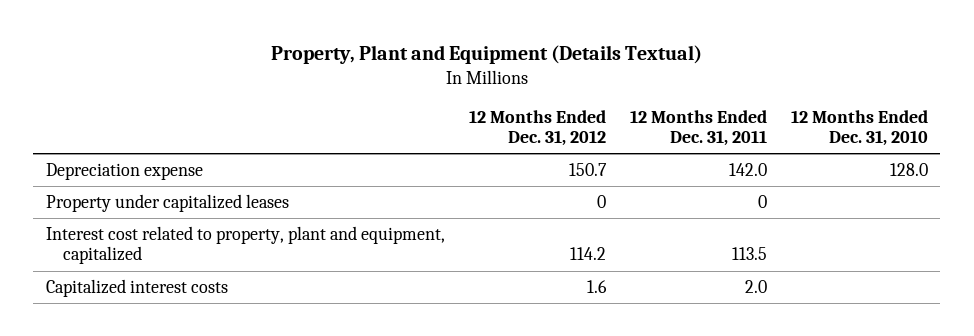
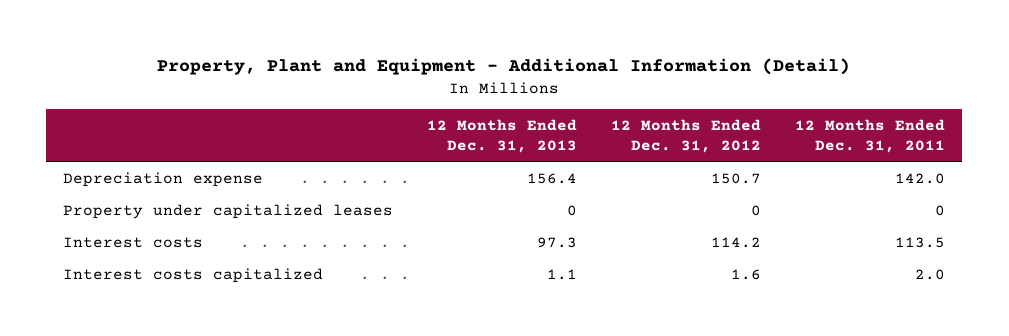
[270,45,702,65] Property, Plant and Equipment (Details Textual) -> [157,58,851,76] Property, Plant and Equipment - Additional Information (Detail)
[791,109,929,147] 12 Months Ended Dec. 31, 2010 -> none
none -> [427,118,578,153] 12 Months Ended Dec. 31, 2013
[45,225,445,265] Interest cost related to property, plant and equipment, capitalized -> [63,236,204,248] Interest costs
[45,278,228,297] Capitalized interest costs -> [63,267,324,283] Interest costs capitalized

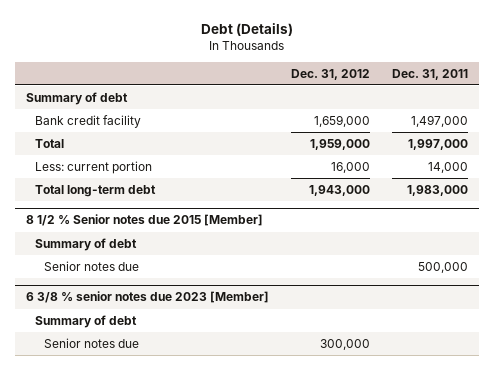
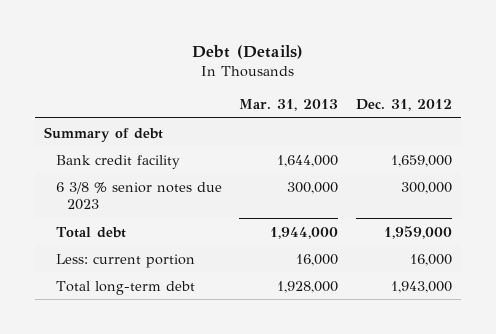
[391,68,468,80] Dec. 31, 2011 -> none
none -> [239,98,339,111] Mar. 31, 2013
none -> [55,181,222,211] 6 3/8 % senior notes due 2023
[34,138,64,148] Total -> [55,226,126,238] Total debt
[26,214,264,227] 8 1/2 % Senior notes due 2015 [Member] -> none
[34,237,137,251] Summary of debt -> none
[43,260,139,271] Senior notes due -> none
[26,291,270,304] 6 3/8 % senior notes due 2023 [Member] -> none
[34,314,137,328] Summary of debt -> none
[43,337,139,348] Senior notes due -> none

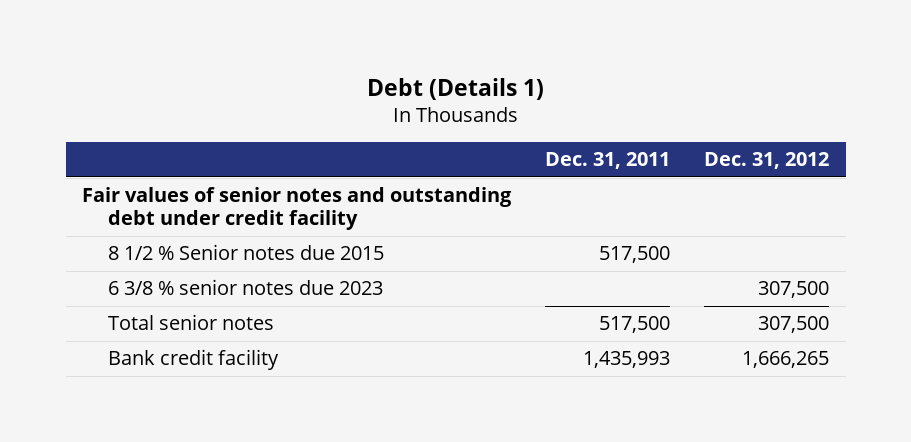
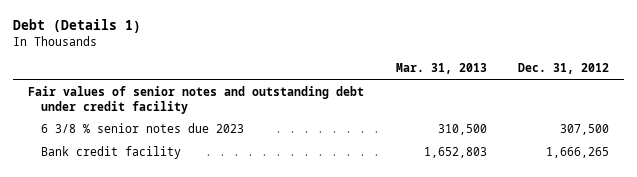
[545,152,671,170] Dec. 31, 2011 -> none
none -> [395,63,487,75] Mar. 31, 2013
[107,244,384,261] 8 1/2 % Senior notes due 2015 -> none
[107,314,274,331] Total senior notes -> none

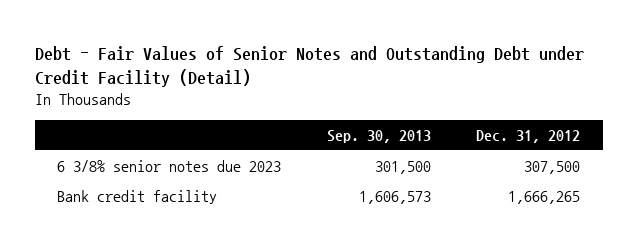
[12,19,141,34] Debt (Details 1) -> [34,45,584,88] Debt - Fair Values of Senior Notes and Outstanding Debt under Credit Facility (Detail)
[395,63,487,75] Mar. 31, 2013 -> none
none -> [326,129,431,143] Sep. 30, 2013
[28,86,365,114] Fair values of senior notes and outstanding debt under credit facility -> none
[41,123,245,134] 6 3/8 % senior notes due 2023 -> [57,160,282,173] 6 3/8% senior notes due 2023

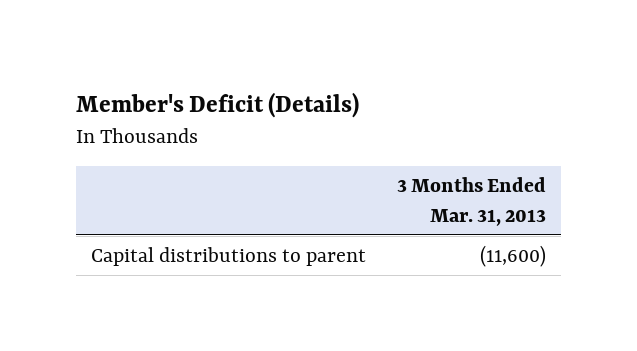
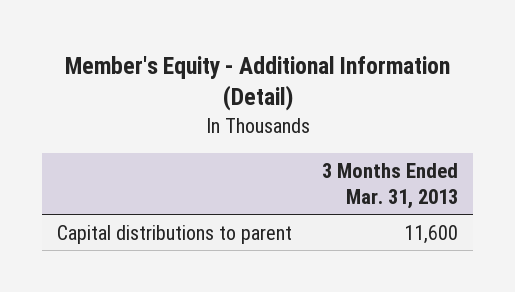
[76,91,360,118] Member's Deficit (Details) -> [64,55,450,112] Member's Equity - Additional Information (Detail)
[479,245,546,268] (11,600) -> [404,224,459,244] 11,600

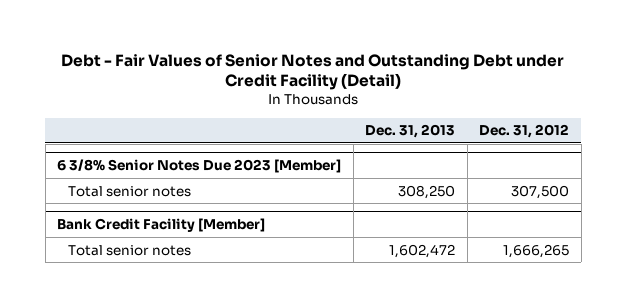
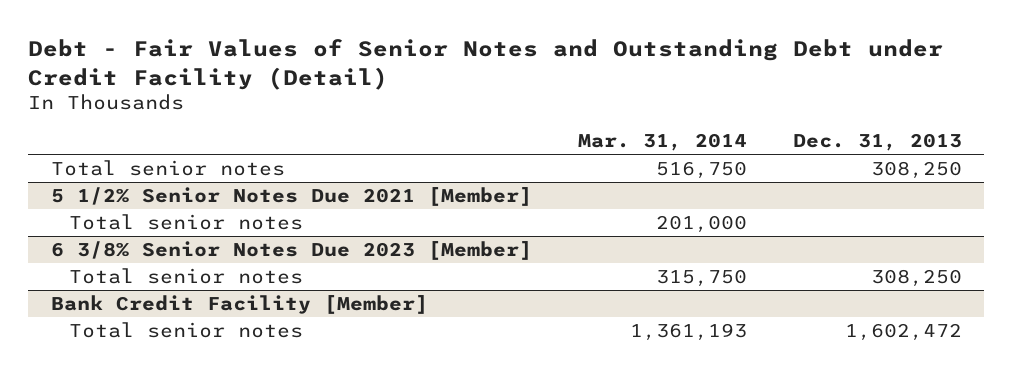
[479,124,570,139] Dec. 31, 2012 -> none
none -> [577,133,747,152] Mar. 31, 2014
none -> [50,159,285,176] Total senior notes
none -> [50,186,532,206] 5 1/2% Senior Notes Due 2021 [Member]
none -> [69,213,304,230] Total senior notes

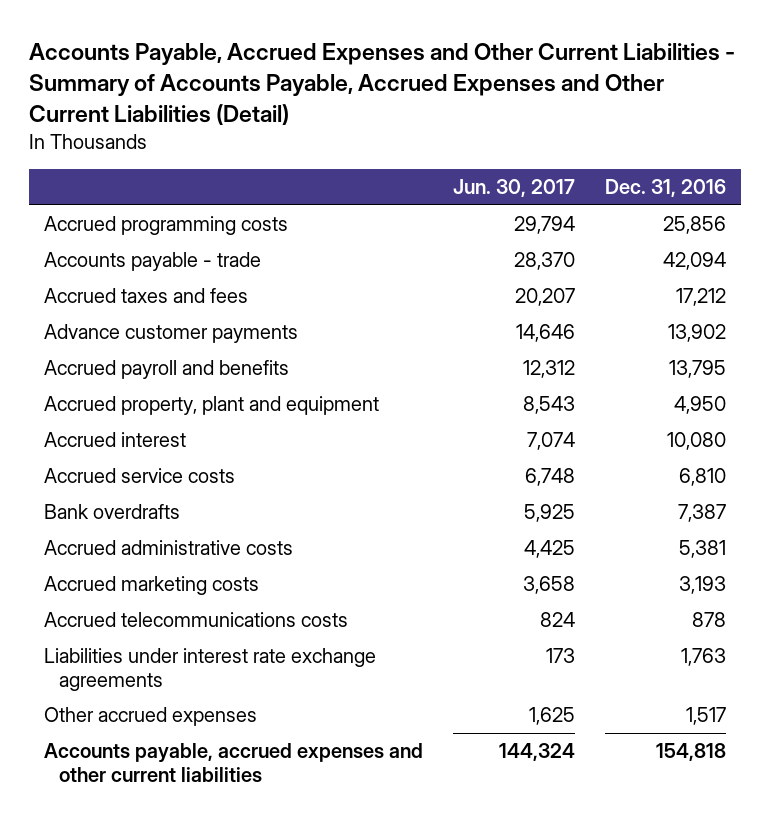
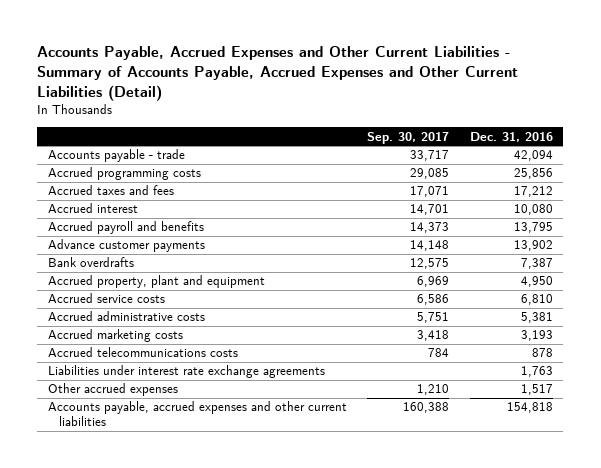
[452,179,575,198] Jun. 30, 2017 -> none
none -> [367,131,450,144] Sep. 30, 2017
[43,216,288,236] Accrued programming costs -> [47,167,201,181] Accrued programming costs
[43,432,186,448] Accrued interest -> [47,203,138,214] Accrued interest
[43,324,298,344] Advance customer payments -> [47,239,205,253] Advance customer payments
[43,504,180,520] Bank overdrafts -> [47,257,134,268] Bank overdrafts

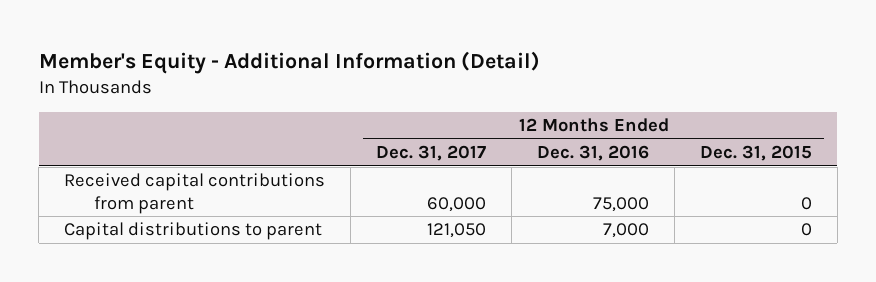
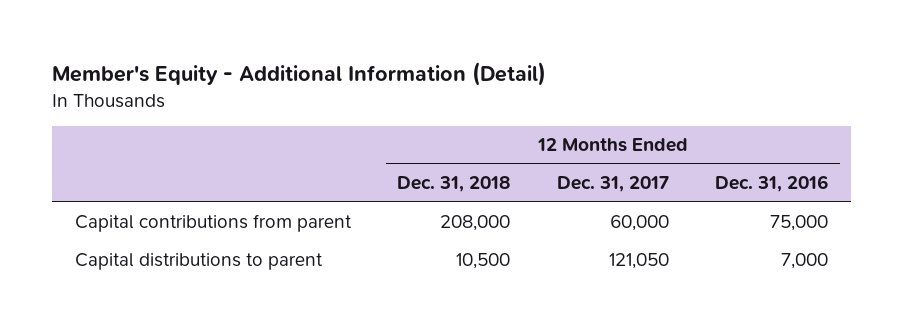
[699,145,812,162] Dec. 31, 2015 -> none
none -> [397,176,511,193] Dec. 31, 2018
[64,173,326,214] Received capital contributions from parent -> [75,214,353,233] Capital contributions from parent

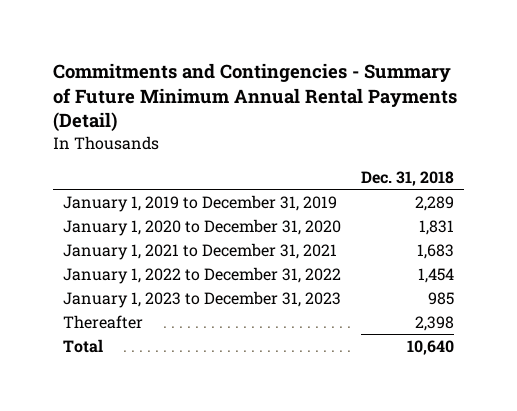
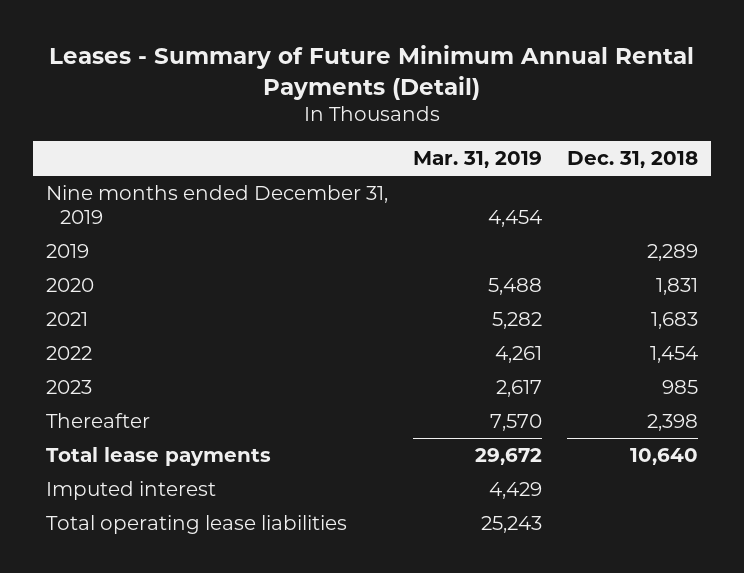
[53,62,458,133] Commitments and Contingencies - Summary of Future Minimum Annual Rental Payments (Detail) -> [49,44,695,100] Leases - Summary of Future Minimum Annual Rental Payments (Detail)
none -> [413,150,543,168] Mar. 31, 2019
none -> [45,184,388,224] Nine months ended December 31, 2019
[63,194,338,212] January 1, 2019 to December 31, 2019 -> [45,243,89,258] 2019
[63,218,342,236] January 1, 2020 to December 31, 2020 -> [45,277,94,292] 2020
[63,242,338,260] January 1, 2021 to December 31, 2021 -> [45,311,88,326] 2021
[63,266,342,284] January 1, 2022 to December 31, 2022 -> [45,345,92,360] 2022
[63,290,342,308] January 1, 2023 to December 31, 2023 -> [45,379,92,394] 2023
[63,338,104,353] Total -> [45,446,271,466] Total lease payments
none -> [45,480,216,500] Imputed interest
none -> [45,514,347,534] Total operating lease liabilities

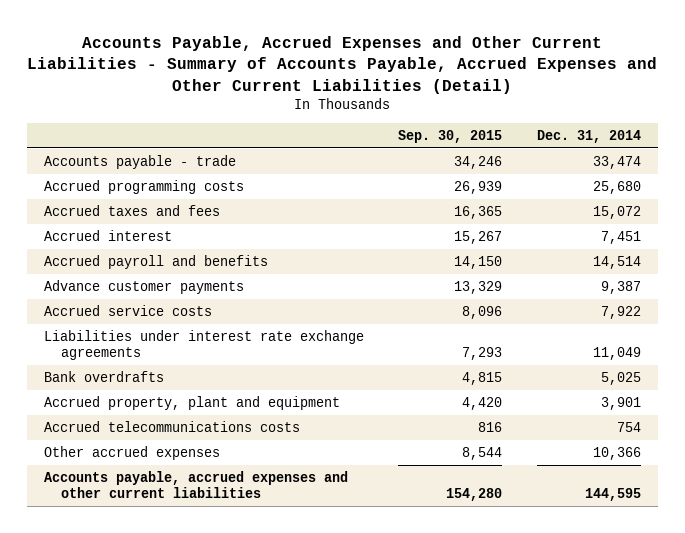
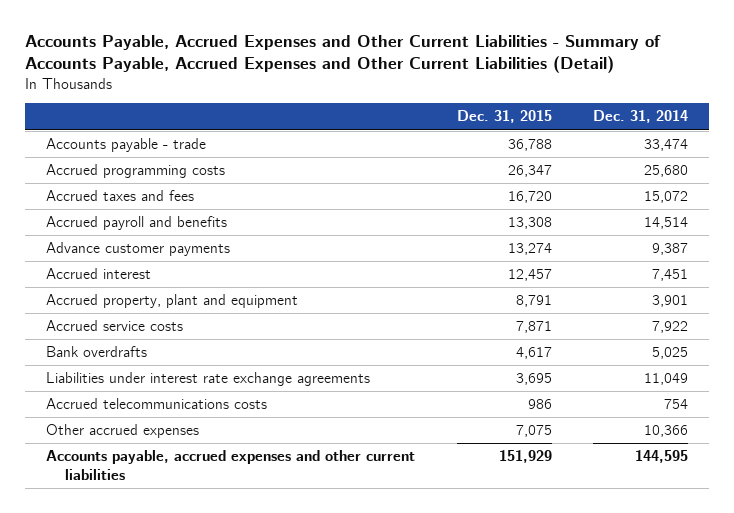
[398,129,503,143] Sep. 30, 2015 -> none
none -> [456,110,552,124] Dec. 31, 2015
[43,229,172,241] Accrued interest -> [45,268,151,280] Accrued interest
[43,395,340,410] Accrued property, plant and equipment -> [45,294,298,309] Accrued property, plant and equipment
[43,329,364,361] Liabilities under interest rate exchange agreements -> [45,372,370,387] Liabilities under interest rate exchange agreements

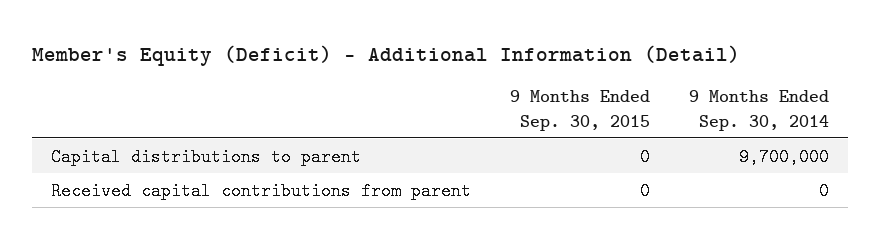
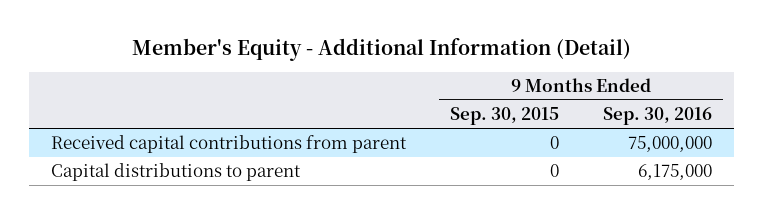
[31,44,740,66] Member's Equity (Deficit) - Additional Information (Detail) -> [131,37,631,61] Member's Equity - Additional Information (Detail)
[688,90,829,131] 9 Months Ended Sep. 30, 2014 -> none
none -> [603,107,713,126] Sep. 30, 2016
[51,147,362,166] Capital distributions to parent -> [50,163,301,182] Capital distributions to parent

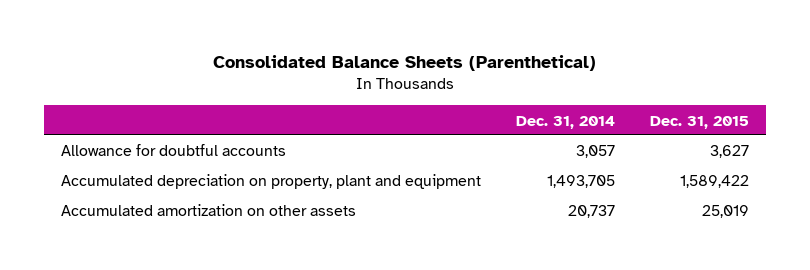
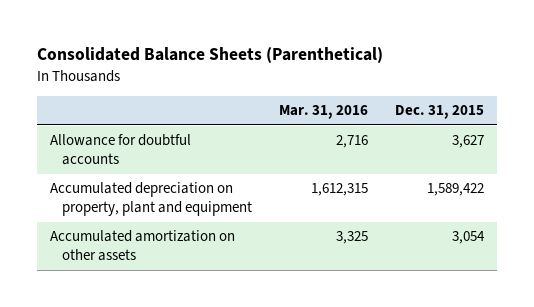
[515,115,615,129] Dec. 31, 2014 -> none
none -> [278,105,368,120] Mar. 31, 2016
[701,205,749,219] 25,019 -> [451,231,485,245] 3,054

